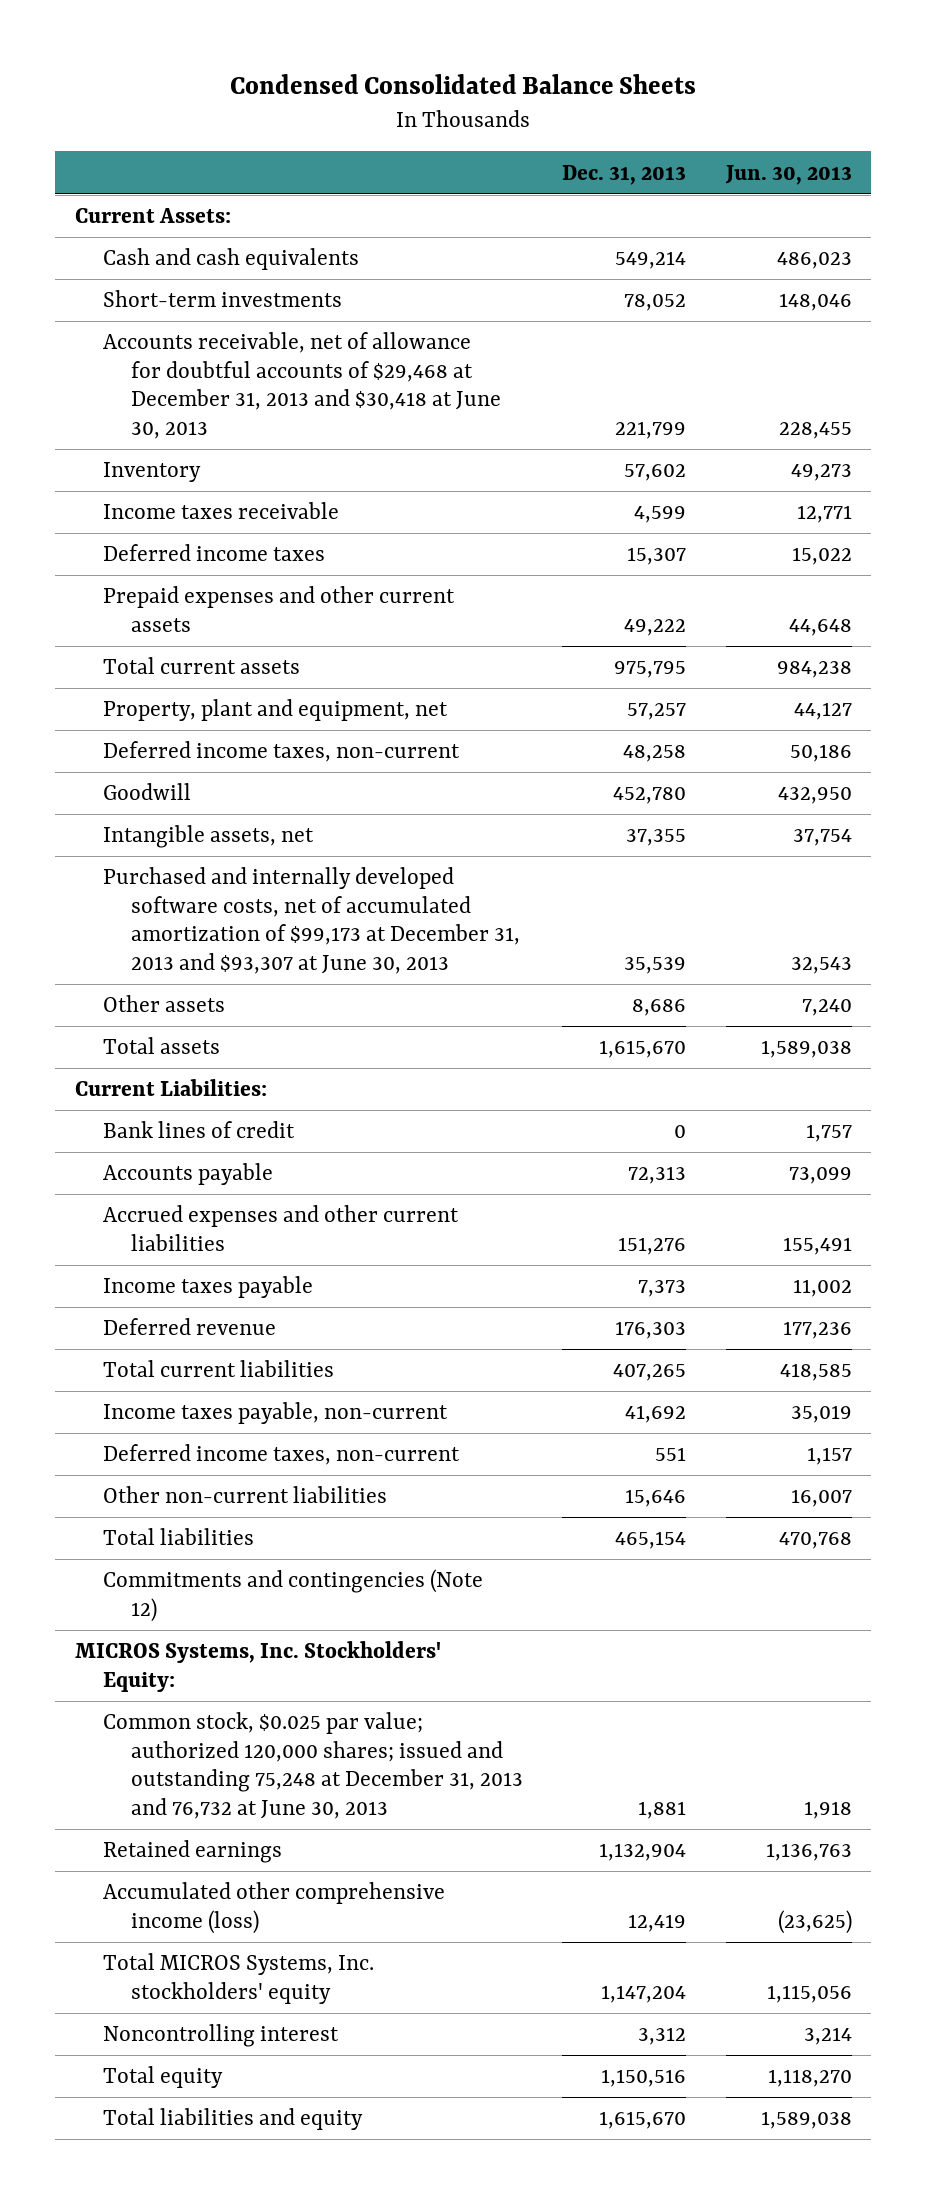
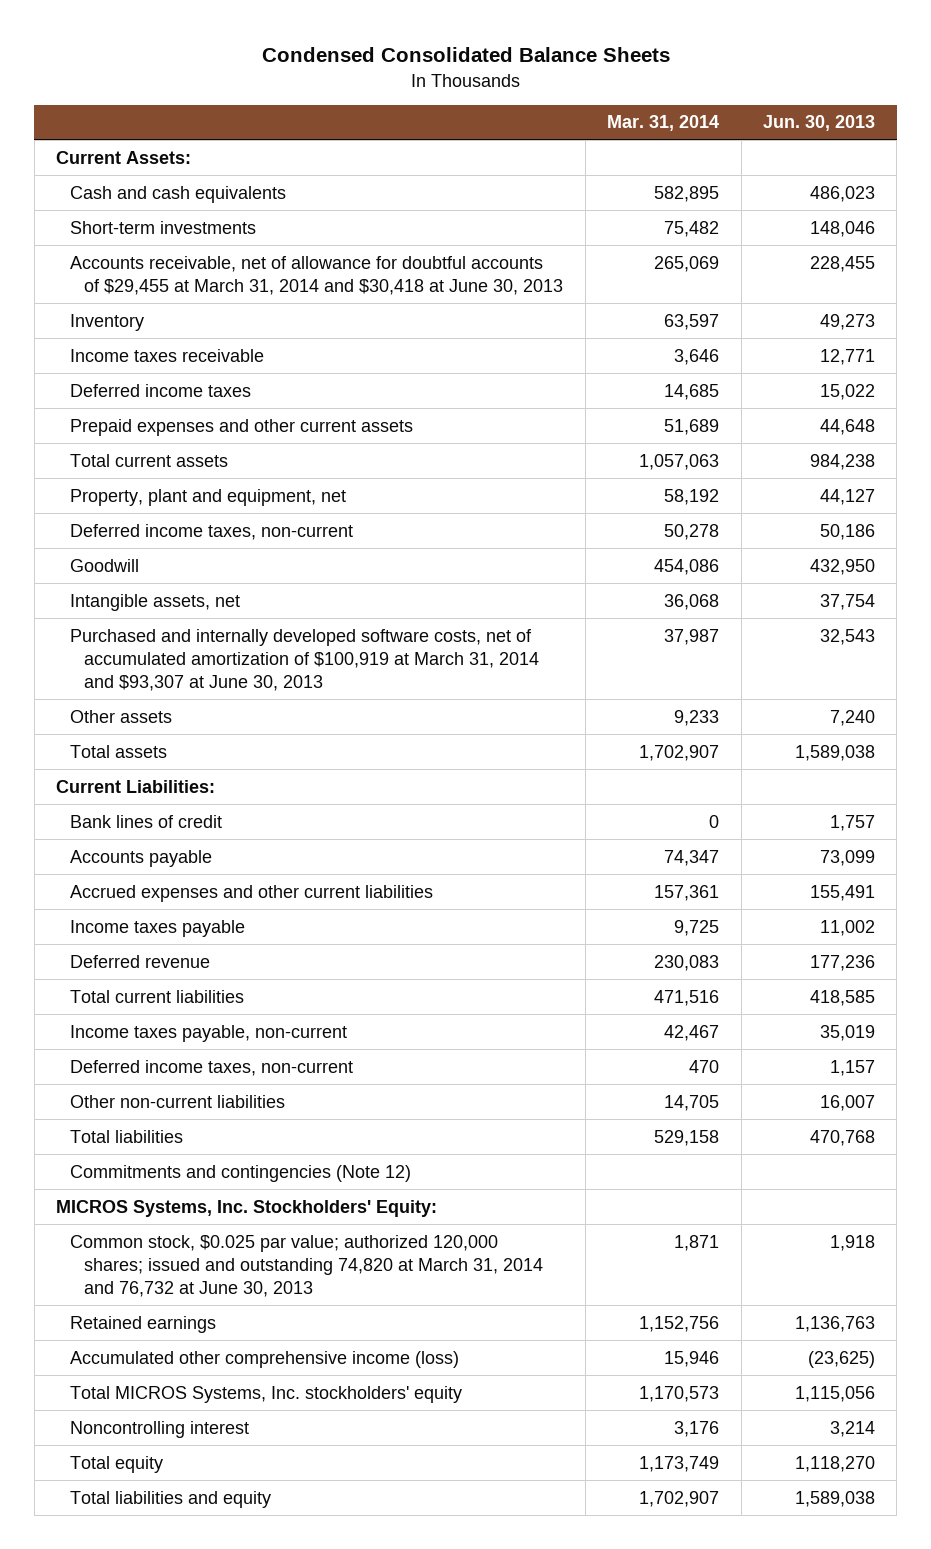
[562,164,687,185] Dec. 31, 2013 -> none
none -> [607,115,720,132] Mar. 31, 2014
[102,332,501,440] Accounts receivable, net of allowance for doubtful accounts of $29,468 at December 31, 2013 and $30,418 at June 30, 2013 -> [70,255,564,295] Accounts receivable, net of allowance for doubtful accounts of $29,455 at March 31, 2014 and $30,418 at June 30, 2013
[102,867,520,975] Purchased and internally developed software costs, net of accumulated amortization of $99,173 at December 31, 2013 and $93,307 at June 30, 2013 -> [70,628,540,691] Purchased and internally developed software costs, net of accumulated amortization of $100,919 at March 31, 2014 and $93,307 at June 30, 2013
[102,1712,523,1820] Common stock, $0.025 par value; authorized 120,000 shares; issued and outstanding 75,248 at December 31, 2013 and 76,732 at June 30, 2013 -> [70,1234,544,1297] Common stock, $0.025 par value; authorized 120,000 shares; issued and outstanding 74,820 at March 31, 2014 and 76,732 at June 30, 2013

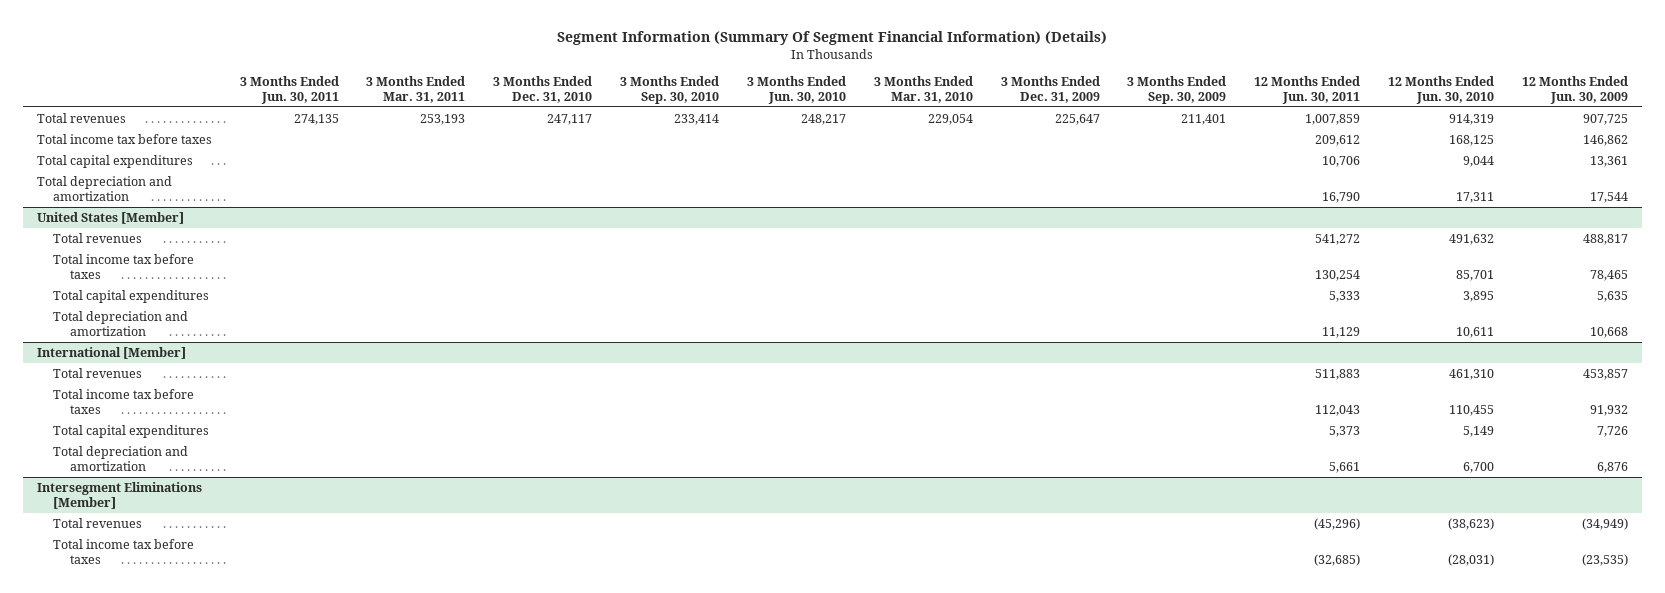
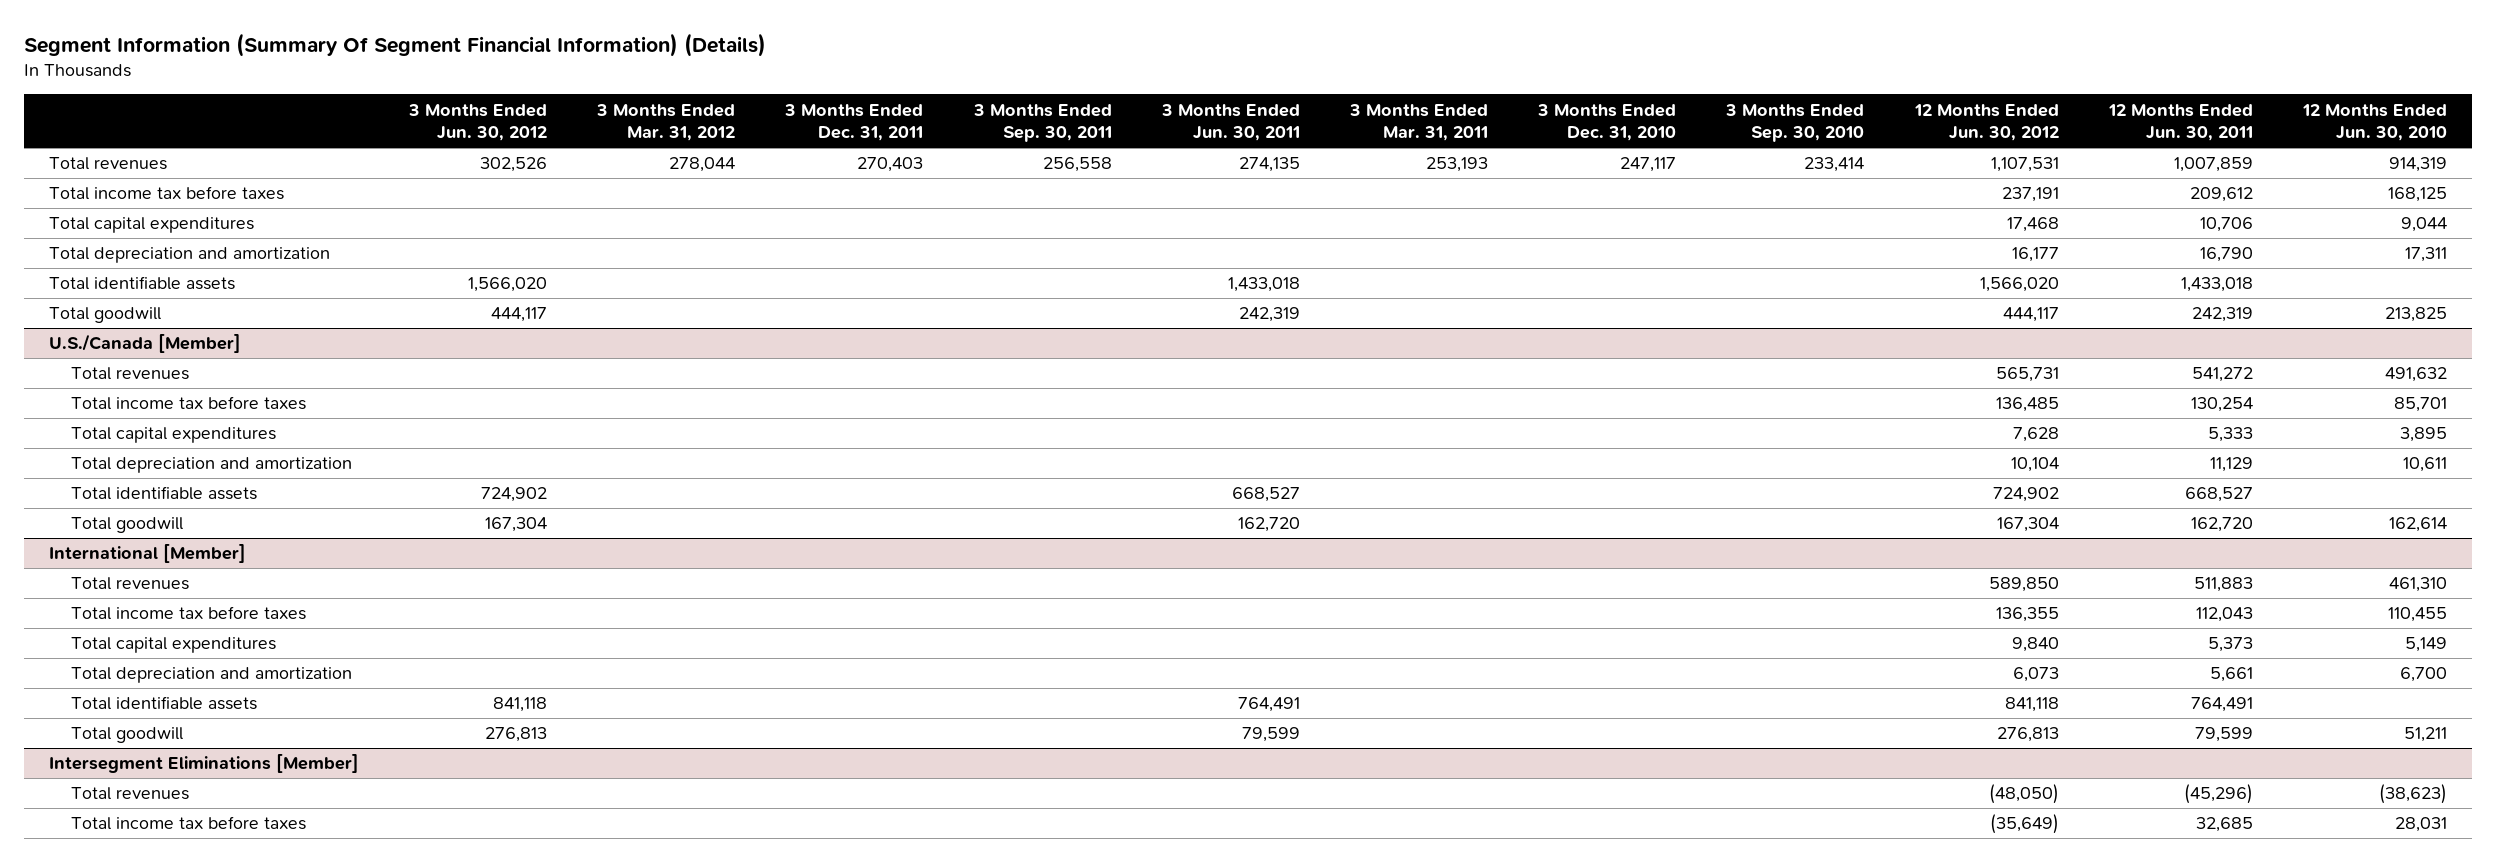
[746,75,846,104] 3 Months Ended Jun. 30, 2010 -> none
[873,75,973,103] 3 Months Ended Mar. 31, 2010 -> none
[1000,75,1100,103] 3 Months Ended Dec. 31, 2009 -> none
[1127,75,1227,104] 3 Months Ended Sep. 30, 2009 -> none
[1521,75,1628,104] 12 Months Ended Jun. 30, 2009 -> none
none -> [408,103,548,142] 3 Months Ended Jun. 30, 2012
none -> [596,103,736,142] 3 Months Ended Mar. 31, 2012
none -> [784,103,924,142] 3 Months Ended Dec. 31, 2011
none -> [972,103,1112,143] 3 Months Ended Sep. 30, 2011
none -> [1913,103,2059,142] 12 Months Ended Jun. 30, 2012
[36,211,184,224] United States [Member] -> none
none -> [48,276,235,291] Total identifiable assets
none -> [48,307,161,324] Total goodwill
none -> [48,334,241,354] U.S./Canada [Member]
none -> [70,486,257,501] Total identifiable assets
none -> [70,517,183,534] Total goodwill
none -> [70,696,257,711] Total identifiable assets
none -> [70,727,183,744] Total goodwill
[1314,553,1361,566] (32,685) -> [2195,817,2253,833] 32,685
[1448,553,1495,566] (28,031) -> [2395,817,2448,833] 28,031

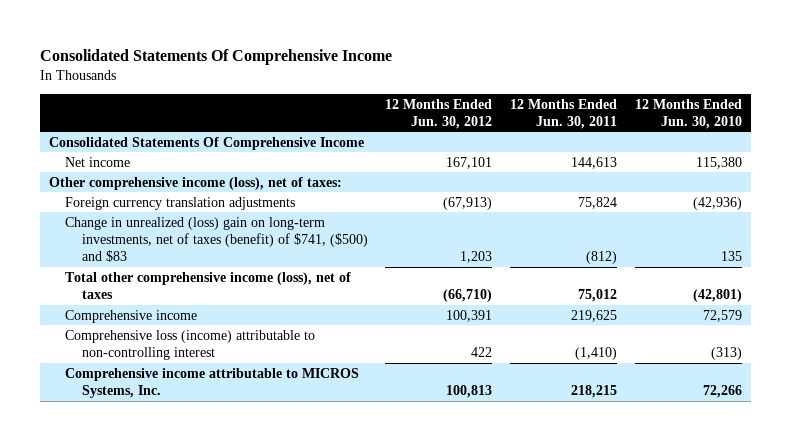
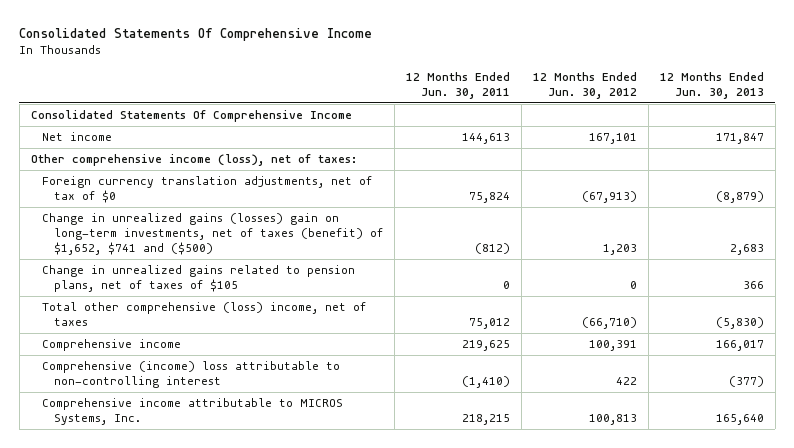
[635,98,743,129] 12 Months Ended Jun. 30, 2010 -> none
none -> [659,71,764,99] 12 Months Ended Jun. 30, 2013
[65,196,296,210] Foreign currency translation adjustments -> [42,176,373,204] Foreign currency translation adjustments, net of tax of $0
[65,216,368,262] Change in unrealized (loss) gain on long-term investments, net of taxes (benefit) of $741, ($500) and $83 -> [42,213,383,256] Change in unrealized gains (losses) gain on long-term investments, net of taxes (benefit) of $1,652, $741 and ($500)
none -> [42,265,356,293] Change in unrealized gains related to pension plans, net of taxes of $105
[65,271,352,299] Total other comprehensive income (loss), net of taxes -> [42,302,367,327] Total other comprehensive (loss) income, net of taxes
[65,329,316,360] Comprehensive loss (income) attributable to non-controlling interest -> [42,361,341,389] Comprehensive (income) loss attributable to non-controlling interest

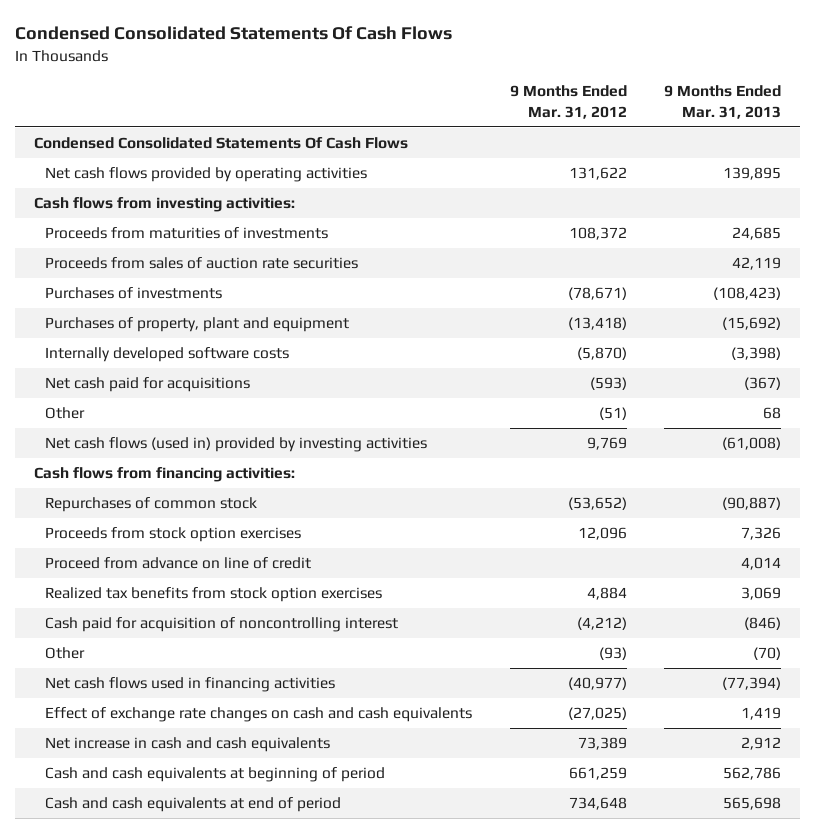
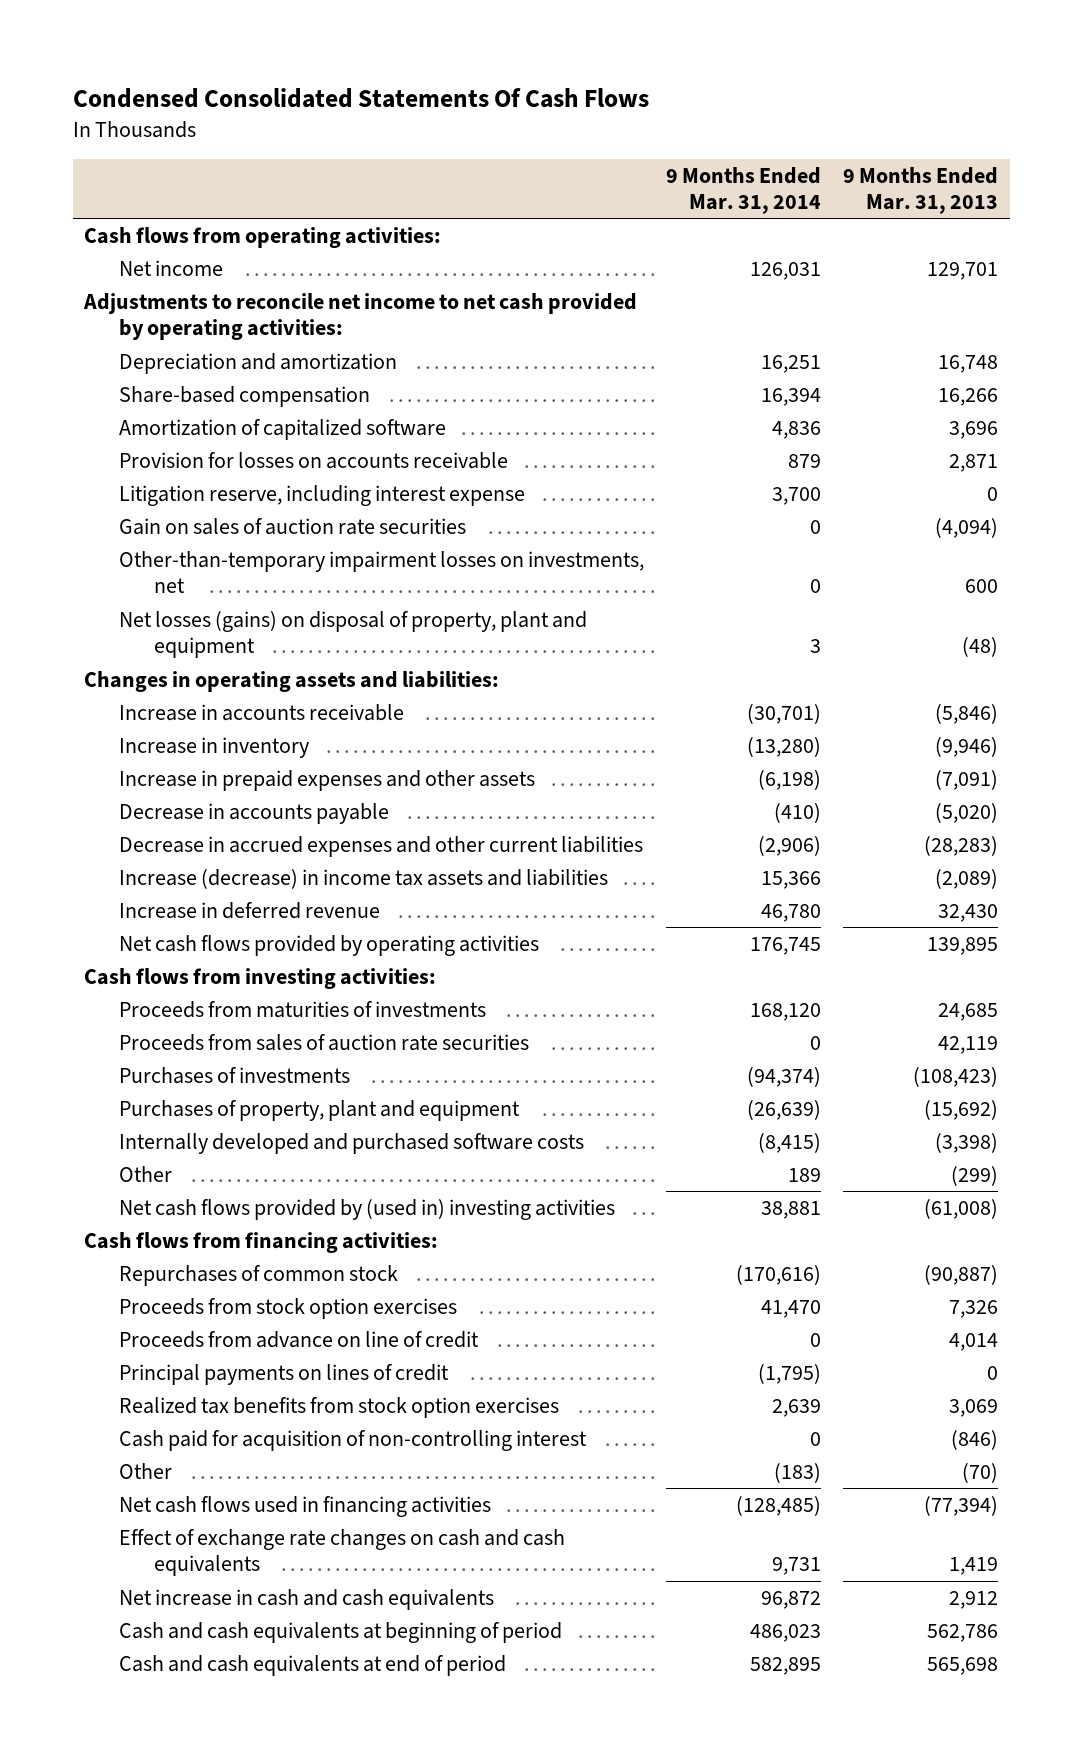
[509,85,627,119] 9 Months Ended Mar. 31, 2012 -> none
none -> [666,166,822,215] 9 Months Ended Mar. 31, 2014
[33,137,408,150] Condensed Consolidated Statements Of Cash Flows -> none
none -> [83,226,441,248] Cash flows from operating activities:
none -> [118,259,223,276] Net income
none -> [82,292,637,341] Adjustments to reconcile net income to net cash provided by operating activities:
none -> [118,352,397,374] Depreciation and amortization
none -> [118,385,370,407] Share-based compensation
none -> [118,418,446,440] Amortization of capitalized software
none -> [118,451,508,469] Provision for losses on accounts receivable
none -> [118,484,525,506] Litigation reserve, including interest expense
none -> [118,517,466,535] Gain on sales of auction rate securities
none -> [118,550,644,594] Other-than-temporary impairment losses on investments, net
none -> [118,610,587,659] Net losses (gains) on disposal of property, plant and equipment
none -> [83,670,499,692] Changes in operating assets and liabilities:
none -> [118,703,404,721] Increase in accounts receivable
none -> [118,736,309,758] Increase in inventory
none -> [118,769,535,791] Increase in prepaid expenses and other assets
none -> [118,802,389,824] Decrease in accounts payable
none -> [118,835,643,857] Decrease in accrued expenses and other current liabilities
none -> [118,868,608,889] Increase (decrease) in income tax assets and liabilities
none -> [118,901,380,919] Increase in deferred revenue
[45,377,251,393] Net cash paid for acquisitions -> none
[45,347,290,363] Internally developed software costs -> [118,1132,584,1154] Internally developed and purchased software costs
[763,407,782,420] 68 -> [951,1165,999,1186] (299)
[45,437,428,453] Net cash flows (used in) provided by investing activities -> [118,1198,615,1220] Net cash flows provided by (used in) investing activities
[45,557,312,570] Proceed from advance on line of credit -> [118,1330,479,1348] Proceeds from advance on line of credit
none -> [118,1363,449,1385] Principal payments on lines of credit
[45,617,399,633] Cash paid for acquisition of noncontrolling interest -> [118,1429,587,1451] Cash paid for acquisition of non-controlling interest

